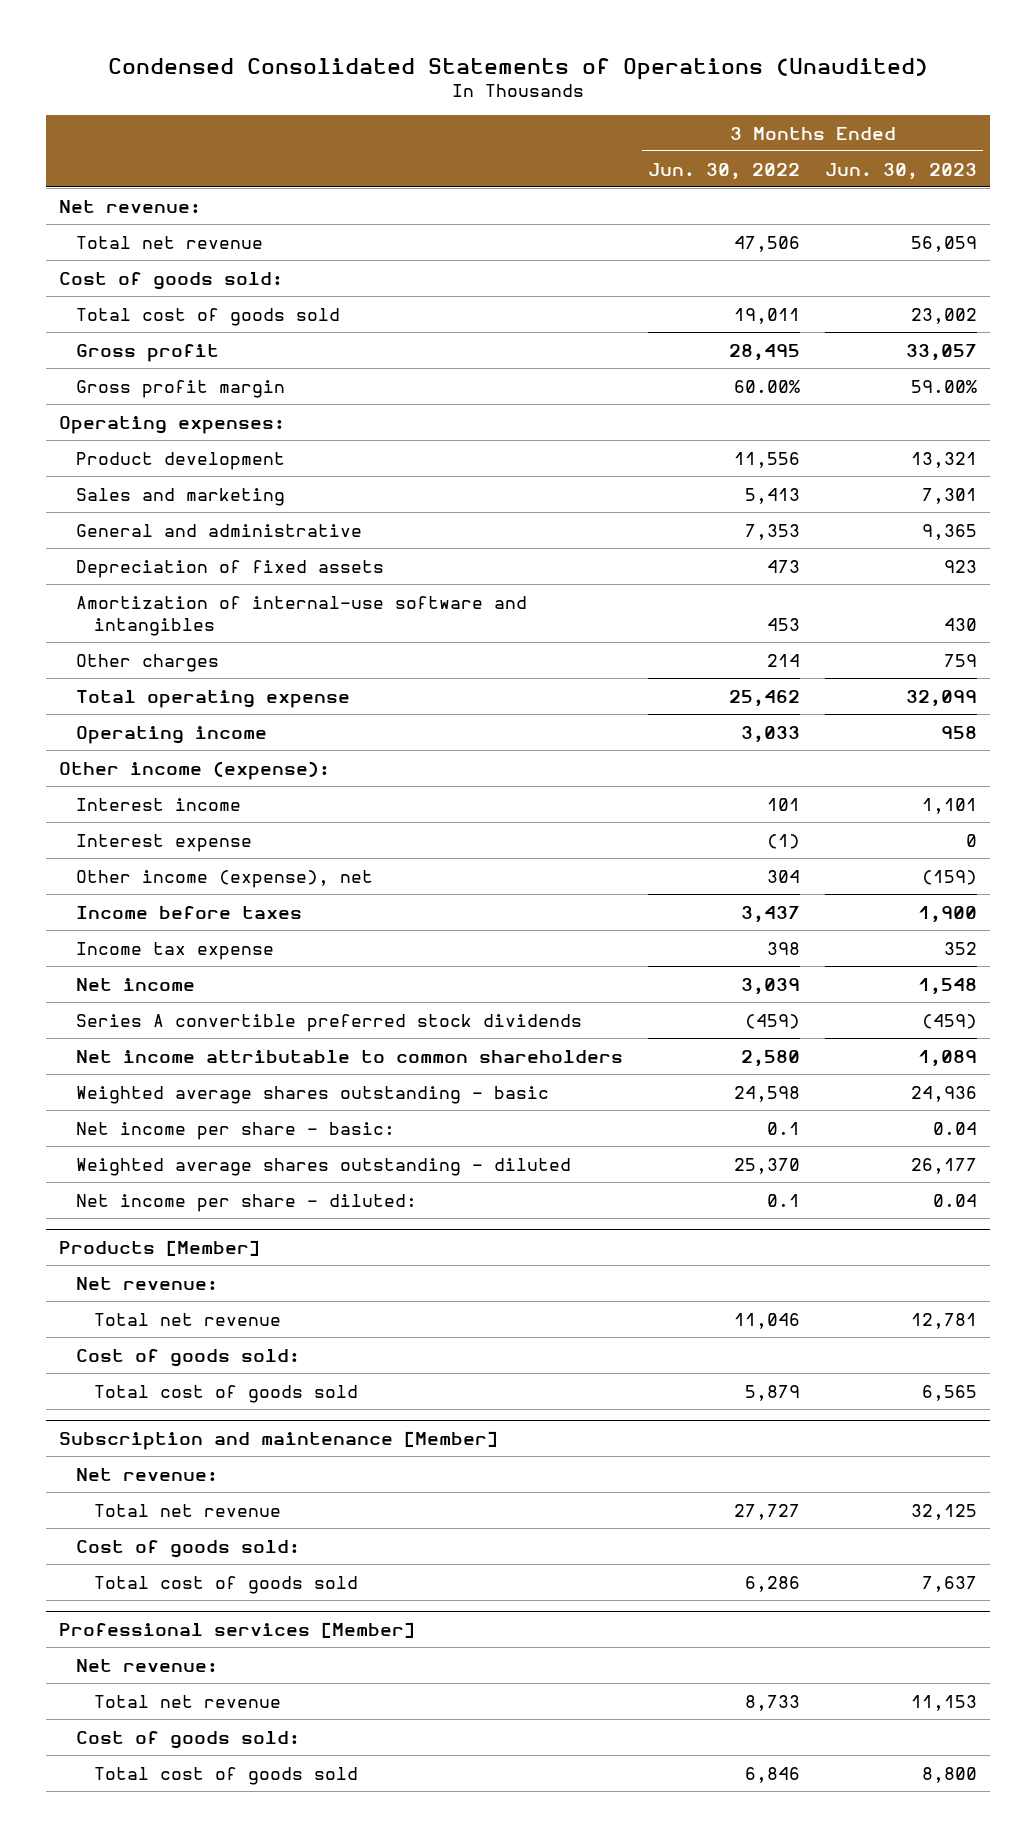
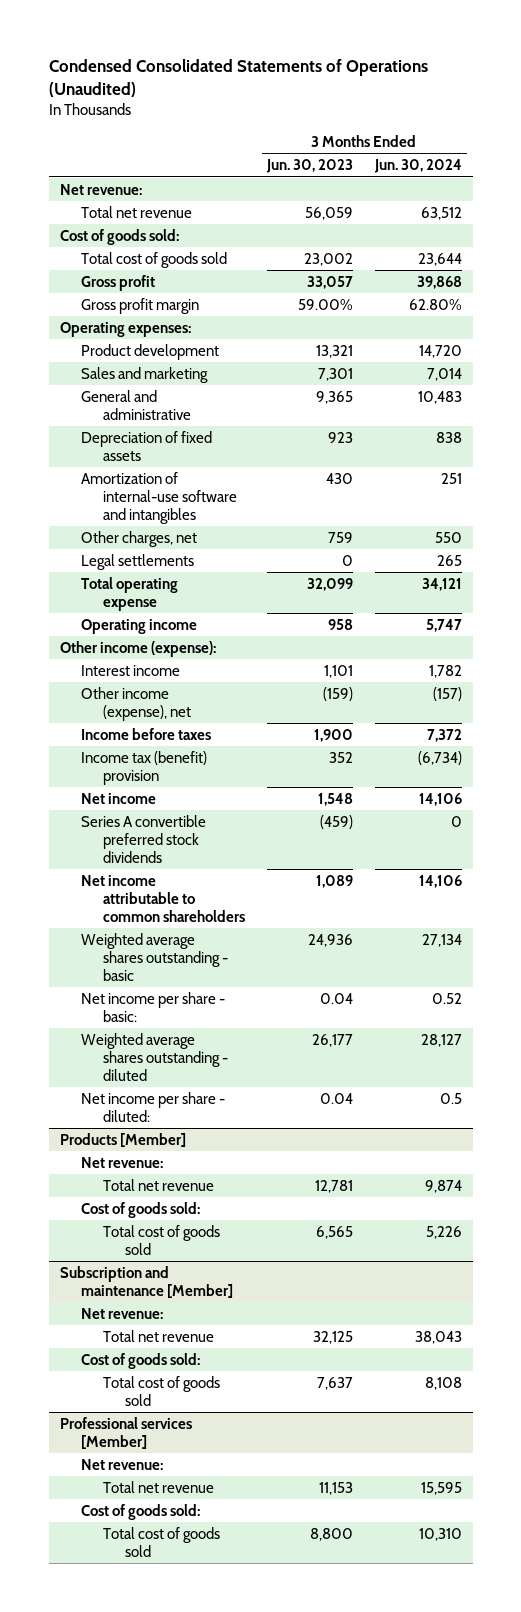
[648,162,801,180] Jun. 30, 2022 -> none
none -> [373,159,462,174] Jun. 30, 2024
[76,653,220,672] Other charges -> [81,530,198,547] Other charges, net
none -> [81,553,195,570] Legal settlements
[76,833,253,852] Interest expense -> none
[76,941,275,960] Income tax expense -> [81,750,208,785] Income tax (benefit) provision

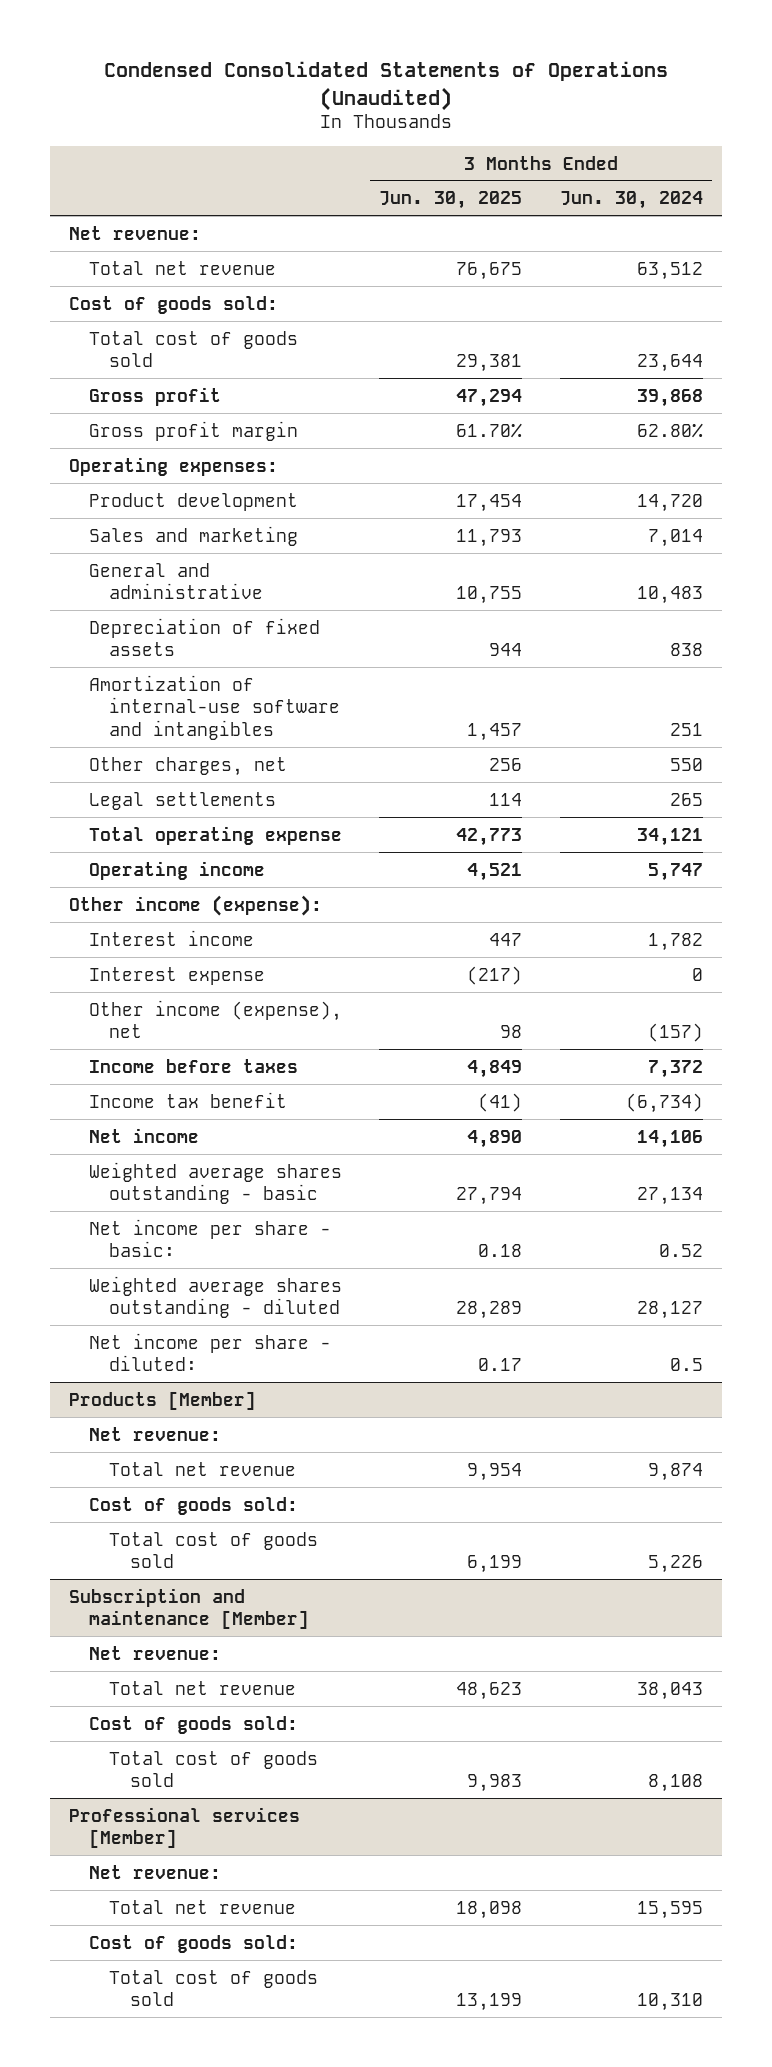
[265,159,353,174] Jun. 30, 2023 -> none
none -> [379,191,523,210] Jun. 30, 2025
none -> [88,966,265,985] Interest expense
[81,750,208,785] Income tax (benefit) provision -> [88,1091,287,1108] Income tax benefit
[81,814,207,863] Series A convertible preferred stock dividends -> none
[81,874,246,922] Net income attributable to common shareholders -> none

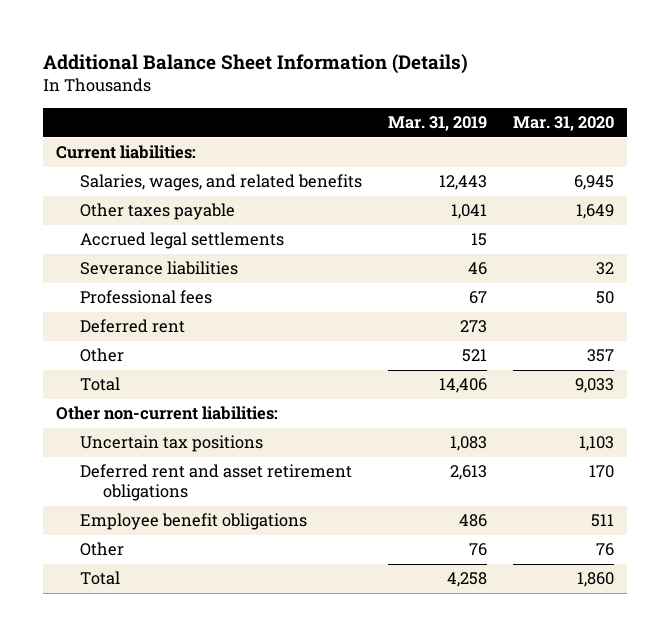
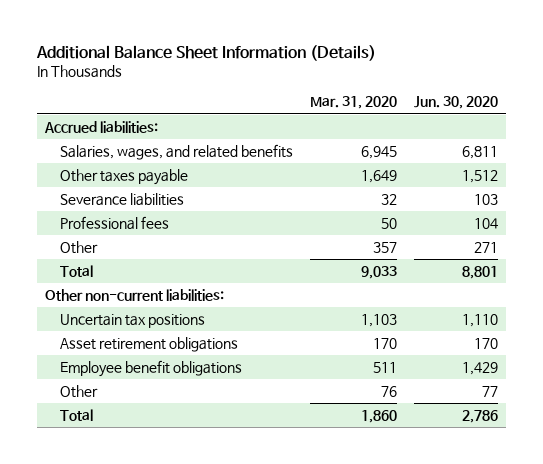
[387,116,487,132] Mar. 31, 2019 -> none
none -> [413,96,498,110] Jun. 30, 2020
[56,145,197,160] Current liabilities: -> [44,120,159,133] Accrued liabilities:
[79,232,284,250] Accrued legal settlements -> none
[79,319,185,334] Deferred rent -> none
[79,464,352,502] Deferred rent and asset retirement obligations -> [60,336,239,352] Asset retirement obligations

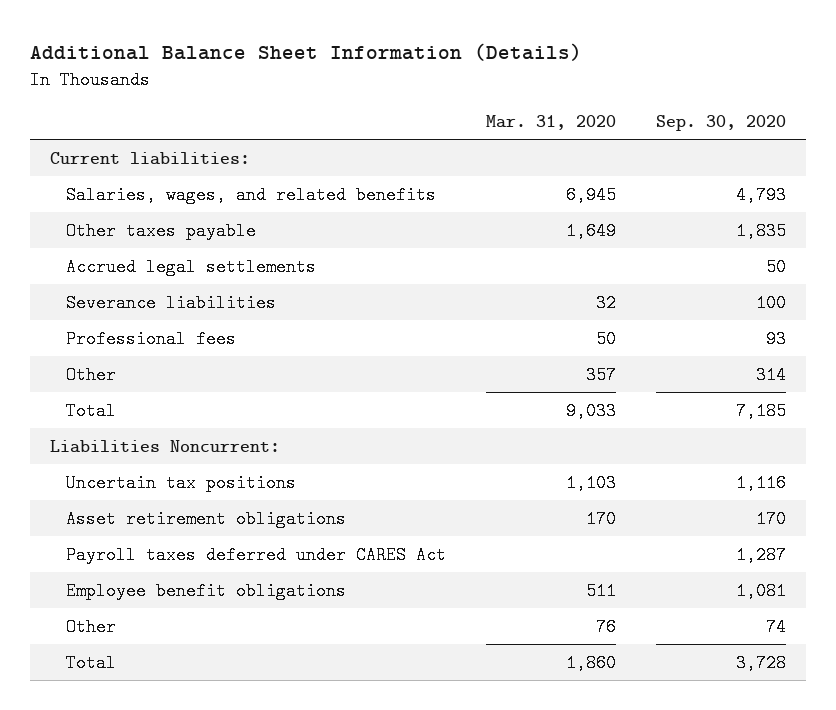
[413,96,498,110] Jun. 30, 2020 -> none
none -> [655,114,786,131] Sep. 30, 2020
[44,120,159,133] Accrued liabilities: -> [49,151,250,165] Current liabilities:
none -> [66,257,317,276] Accrued legal settlements
[45,288,225,301] Other non-current liabilities: -> [49,439,280,453] Liabilities Noncurrent:
none -> [66,545,447,564] Payroll taxes deferred under CARES Act

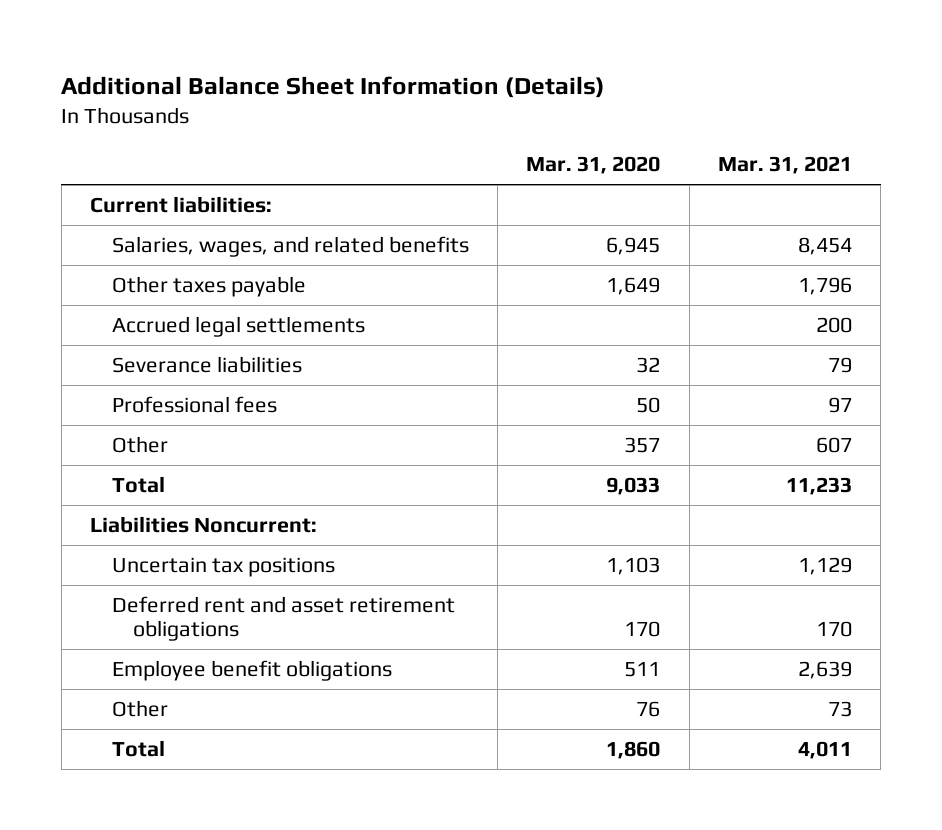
[655,114,786,131] Sep. 30, 2020 -> none
none -> [717,156,852,175] Mar. 31, 2021
[66,545,447,564] Payroll taxes deferred under CARES Act -> none
[66,509,347,528] Asset retirement obligations -> [111,595,455,642] Deferred rent and asset retirement obligations

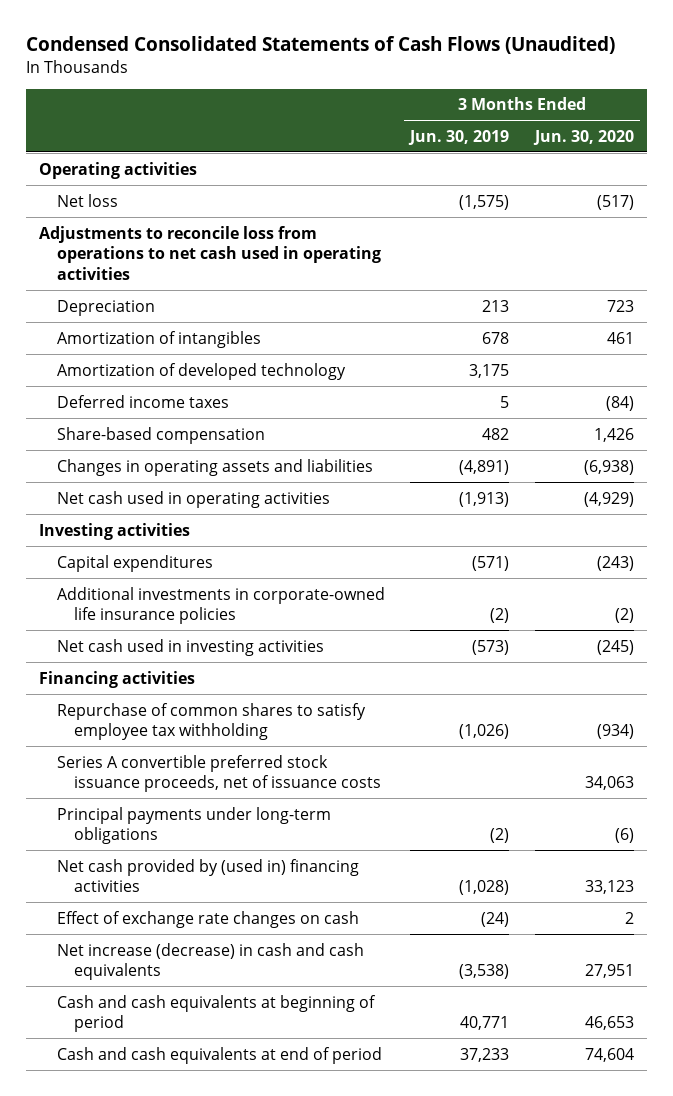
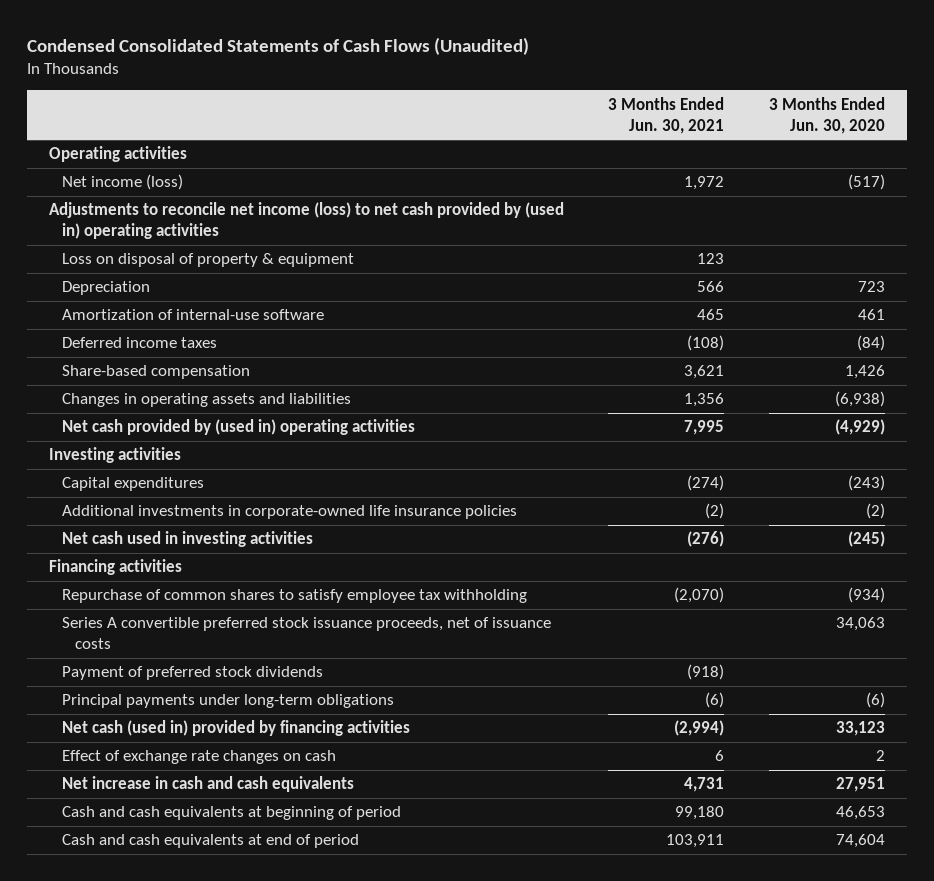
[408,129,510,145] Jun. 30, 2019 -> none
none -> [608,96,725,134] 3 Months Ended Jun. 30, 2021
[56,193,118,207] Net loss -> [61,174,183,191] Net income (loss)
[38,225,381,281] Adjustments to reconcile loss from operations to net cash used in operating activities -> [48,202,564,240] Adjustments to reconcile net income (loss) to net cash provided by (used in) operating activities
none -> [61,253,354,268] Loss on disposal of property & equipment
[56,362,346,380] Amortization of developed technology -> none
[56,330,261,348] Amortization of intangibles -> [61,309,324,321] Amortization of internal-use software
[56,490,330,508] Net cash used in operating activities -> [61,419,415,436] Net cash provided by (used in) operating activities
none -> [61,666,323,681] Payment of preferred stock dividends
[56,858,359,893] Net cash provided by (used in) financing activities -> [61,720,410,737] Net cash (used in) provided by financing activities
[56,942,364,981] Net increase (decrease) in cash and cash equivalents -> [61,776,354,793] Net increase in cash and cash equivalents

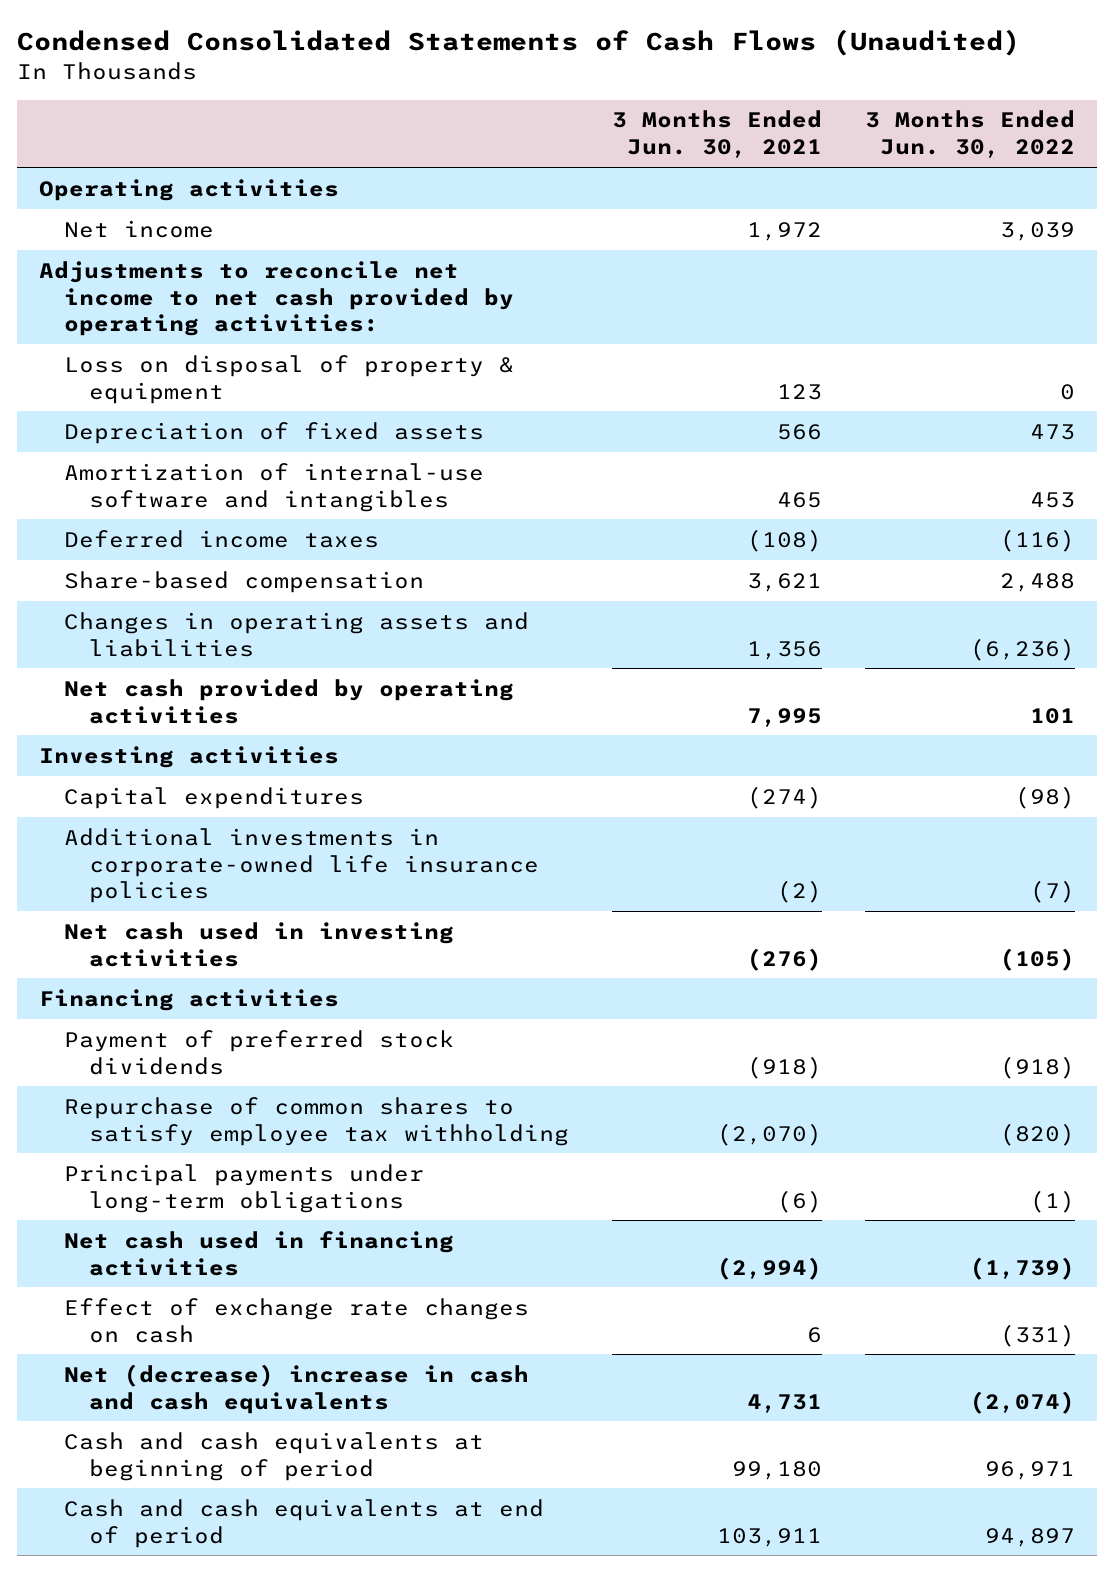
[768,96,885,134] 3 Months Ended Jun. 30, 2020 -> none
none -> [865,110,1076,159] 3 Months Ended Jun. 30, 2022
[61,174,183,191] Net income (loss) -> [63,219,214,238] Net income
[48,202,564,240] Adjustments to reconcile net income (loss) to net cash provided by (used in) operating activities -> [38,260,514,337] Adjustments to reconcile net income to net cash provided by operating activities:
[61,281,150,296] Depreciation -> [63,421,484,444] Depreciation of fixed assets
[61,309,324,321] Amortization of internal-use software -> [63,462,484,512] Amortization of internal-use software and intangibles
[61,419,415,436] Net cash provided by (used in) operating activities -> [63,678,514,724] Net cash provided by operating activities
[61,617,551,650] Series A convertible preferred stock issuance proceeds, net of issuance costs -> none
[61,589,527,604] Repurchase of common shares to satisfy employee tax withholding -> [63,1096,570,1146] Repurchase of common shares to satisfy employee tax withholding
[61,720,410,737] Net cash (used in) provided by financing activities -> [63,1230,454,1276] Net cash used in financing activities
[61,776,354,793] Net increase in cash and cash equivalents -> [63,1363,529,1414] Net (decrease) increase in cash and cash equivalents

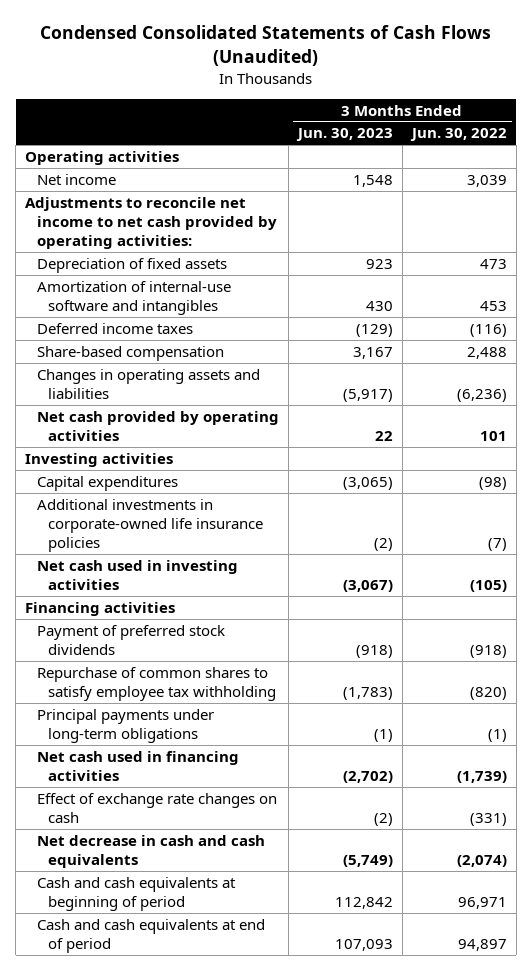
[612,110,823,159] 3 Months Ended Jun. 30, 2021 -> none
none -> [295,128,393,142] Jun. 30, 2023
[63,354,514,404] Loss on disposal of property & equipment -> none
[63,1363,529,1414] Net (decrease) increase in cash and cash equivalents -> [36,834,265,868] Net decrease in cash and cash equivalents

